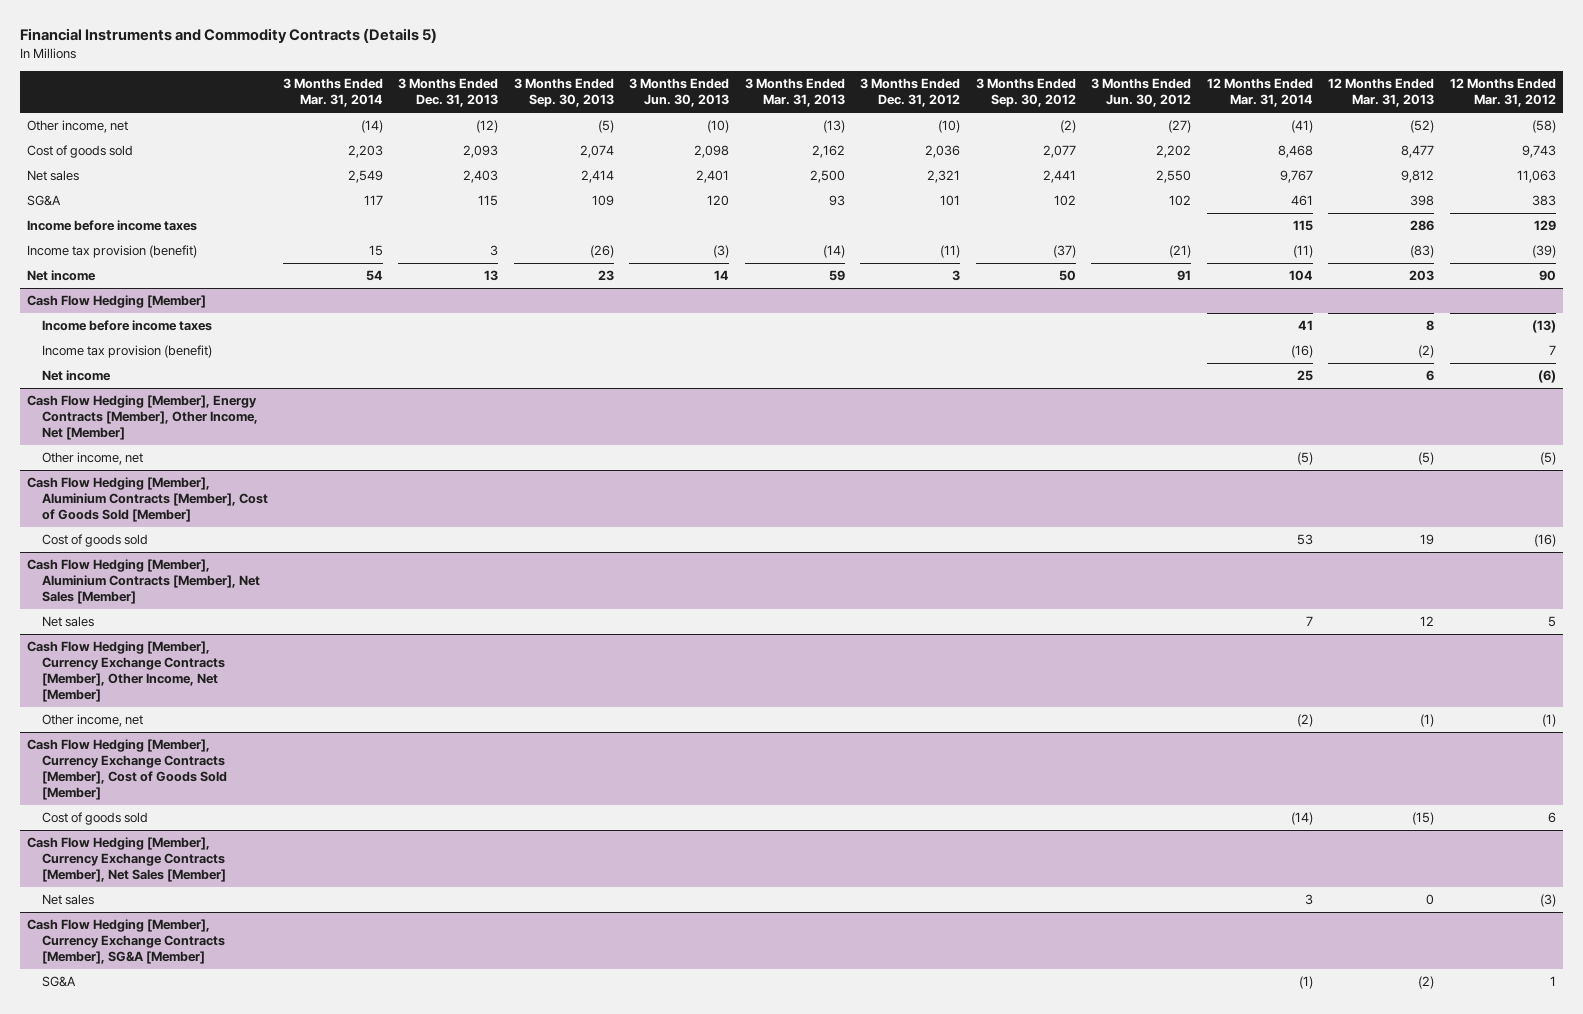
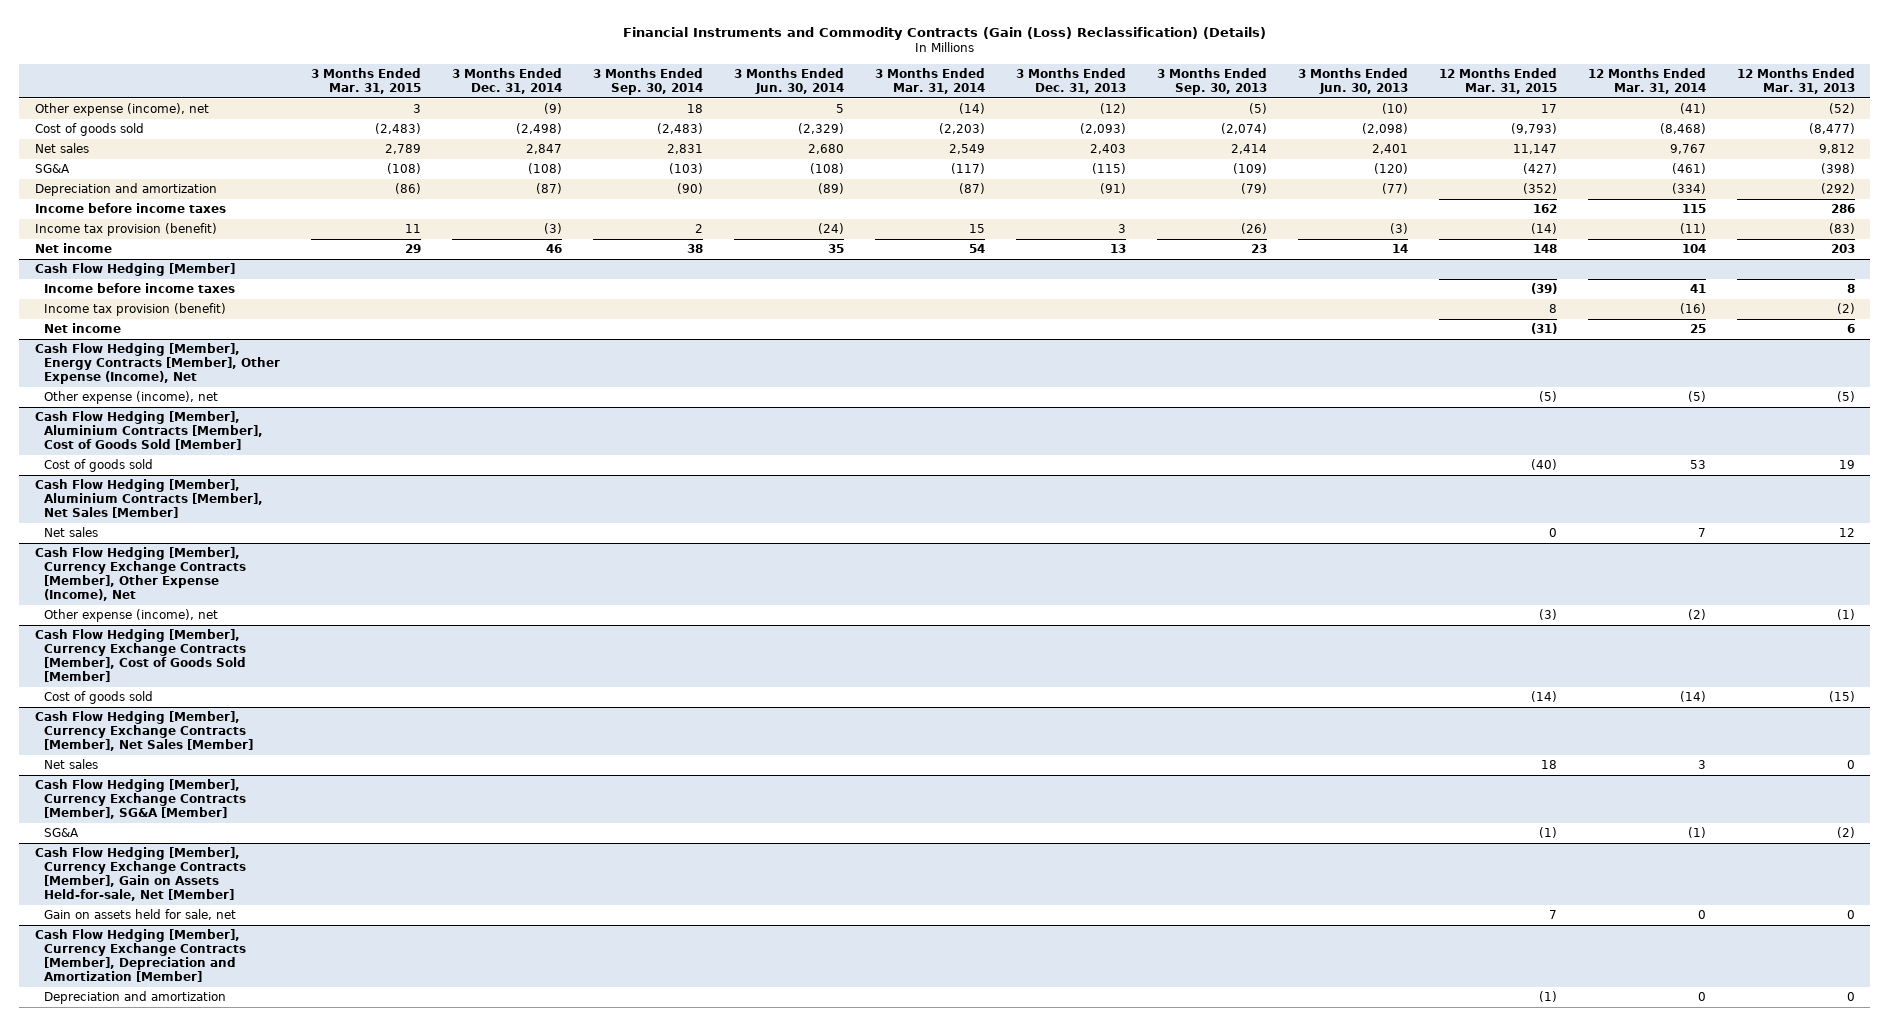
[19,28,437,44] Financial Instruments and Commodity Contracts (Details 5) -> [622,27,1266,41] Financial Instruments and Commodity Contracts (Gain (Loss) Reclassification) (Details)
[744,78,845,108] 3 Months Ended Mar. 31, 2013 -> none
[860,78,961,108] 3 Months Ended Dec. 31, 2012 -> none
[975,78,1076,108] 3 Months Ended Sep. 30, 2012 -> none
[1091,78,1192,108] 3 Months Ended Jun. 30, 2012 -> none
[1449,78,1556,108] 12 Months Ended Mar. 31, 2012 -> none
none -> [310,67,421,94] 3 Months Ended Mar. 31, 2015
none -> [451,67,562,94] 3 Months Ended Dec. 31, 2014
none -> [592,67,703,95] 3 Months Ended Sep. 30, 2014
none -> [733,67,844,94] 3 Months Ended Jun. 30, 2014
none -> [1438,67,1557,94] 12 Months Ended Mar. 31, 2015
[27,120,129,134] Other income, net -> [34,103,209,117] Other expense (income), net
[348,145,384,159] 2,203 -> [938,123,985,135] (2,203)
[463,145,499,159] 2,093 -> [1079,123,1126,135] (2,093)
[579,145,614,159] 2,074 -> [1220,123,1267,135] (2,074)
[694,145,730,159] 2,098 -> [1361,123,1408,135] (2,098)
[1277,145,1313,159] 8,468 -> [1659,123,1706,135] (8,468)
[1401,145,1435,159] 8,477 -> [1808,123,1855,135] (8,477)
[364,195,384,206] 117 -> [950,163,985,175] (117)
[478,195,499,207] 115 -> [1091,163,1126,175] (115)
[591,195,614,207] 109 -> [1232,163,1267,175] (109)
[707,195,730,207] 120 -> [1373,163,1408,175] (120)
[1290,195,1313,207] 461 -> [1671,163,1706,175] (461)
[1410,195,1435,207] 398 -> [1820,163,1855,175] (398)
none -> [34,183,217,197] Depreciation and amortization
[27,395,258,440] Cash Flow Hedging [Member], Energy Contracts [Member], Other Income, Net [Member] -> [34,343,280,385] Cash Flow Hedging [Member], Energy Contracts [Member], Other Expense (Income), Net
[41,452,143,466] Other income, net -> [43,391,218,405] Other expense (income), net
[27,641,225,702] Cash Flow Hedging [Member], Currency Exchange Contracts [Member], Other Income, Net [Member] -> [34,547,246,601] Cash Flow Hedging [Member], Currency Exchange Contracts [Member], Other Expense (Income), Net
[41,714,143,728] Other income, net -> [43,609,218,623] Other expense (income), net
none -> [34,847,246,901] Cash Flow Hedging [Member], Currency Exchange Contracts [Member], Gain on Assets Held-for-sale, Net [Member]
none -> [43,909,236,921] Gain on assets held for sale, net
none -> [34,929,246,982] Cash Flow Hedging [Member], Currency Exchange Contracts [Member], Depreciation and Amortization [Member]
none -> [43,991,226,1005] Depreciation and amortization

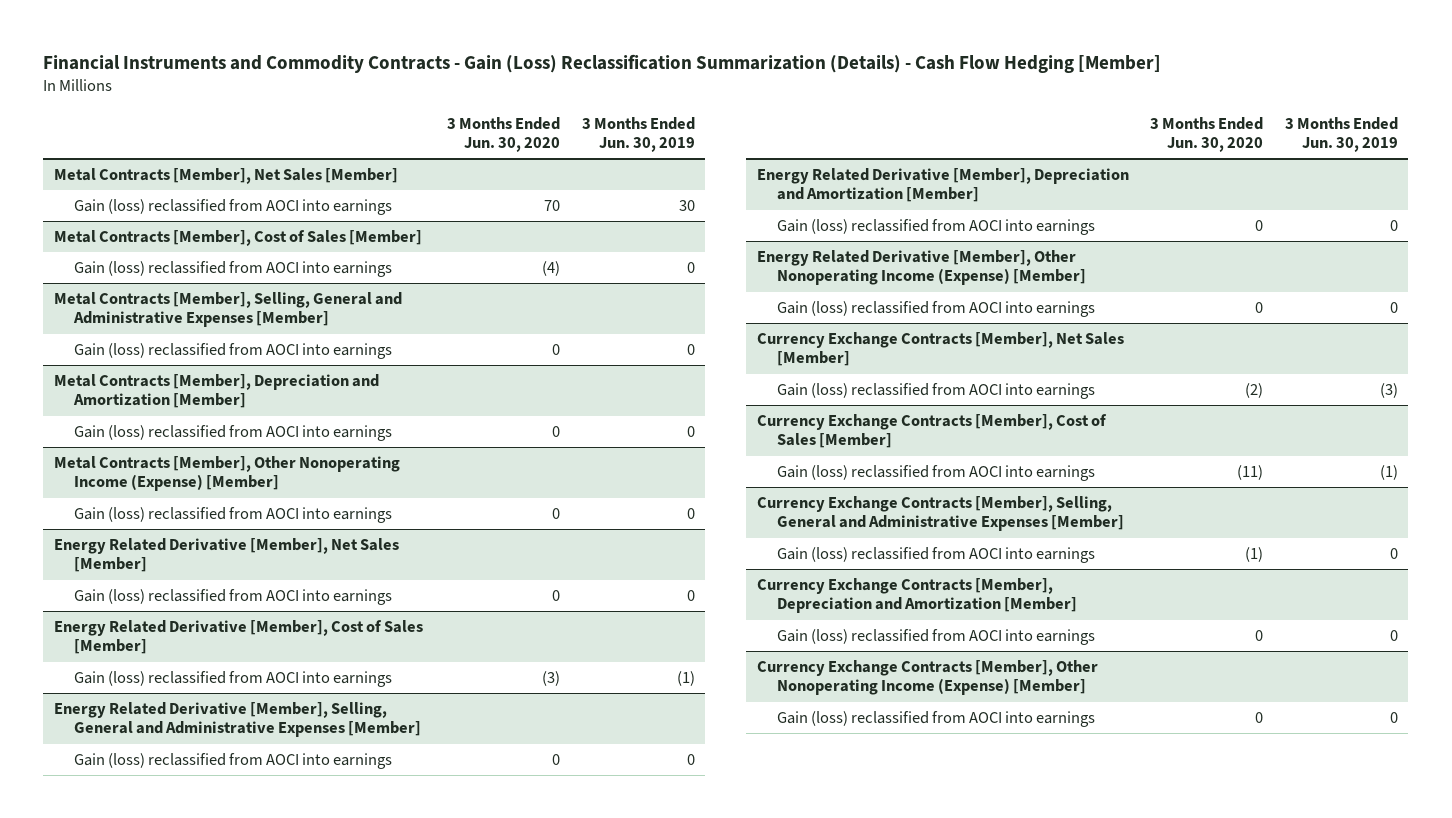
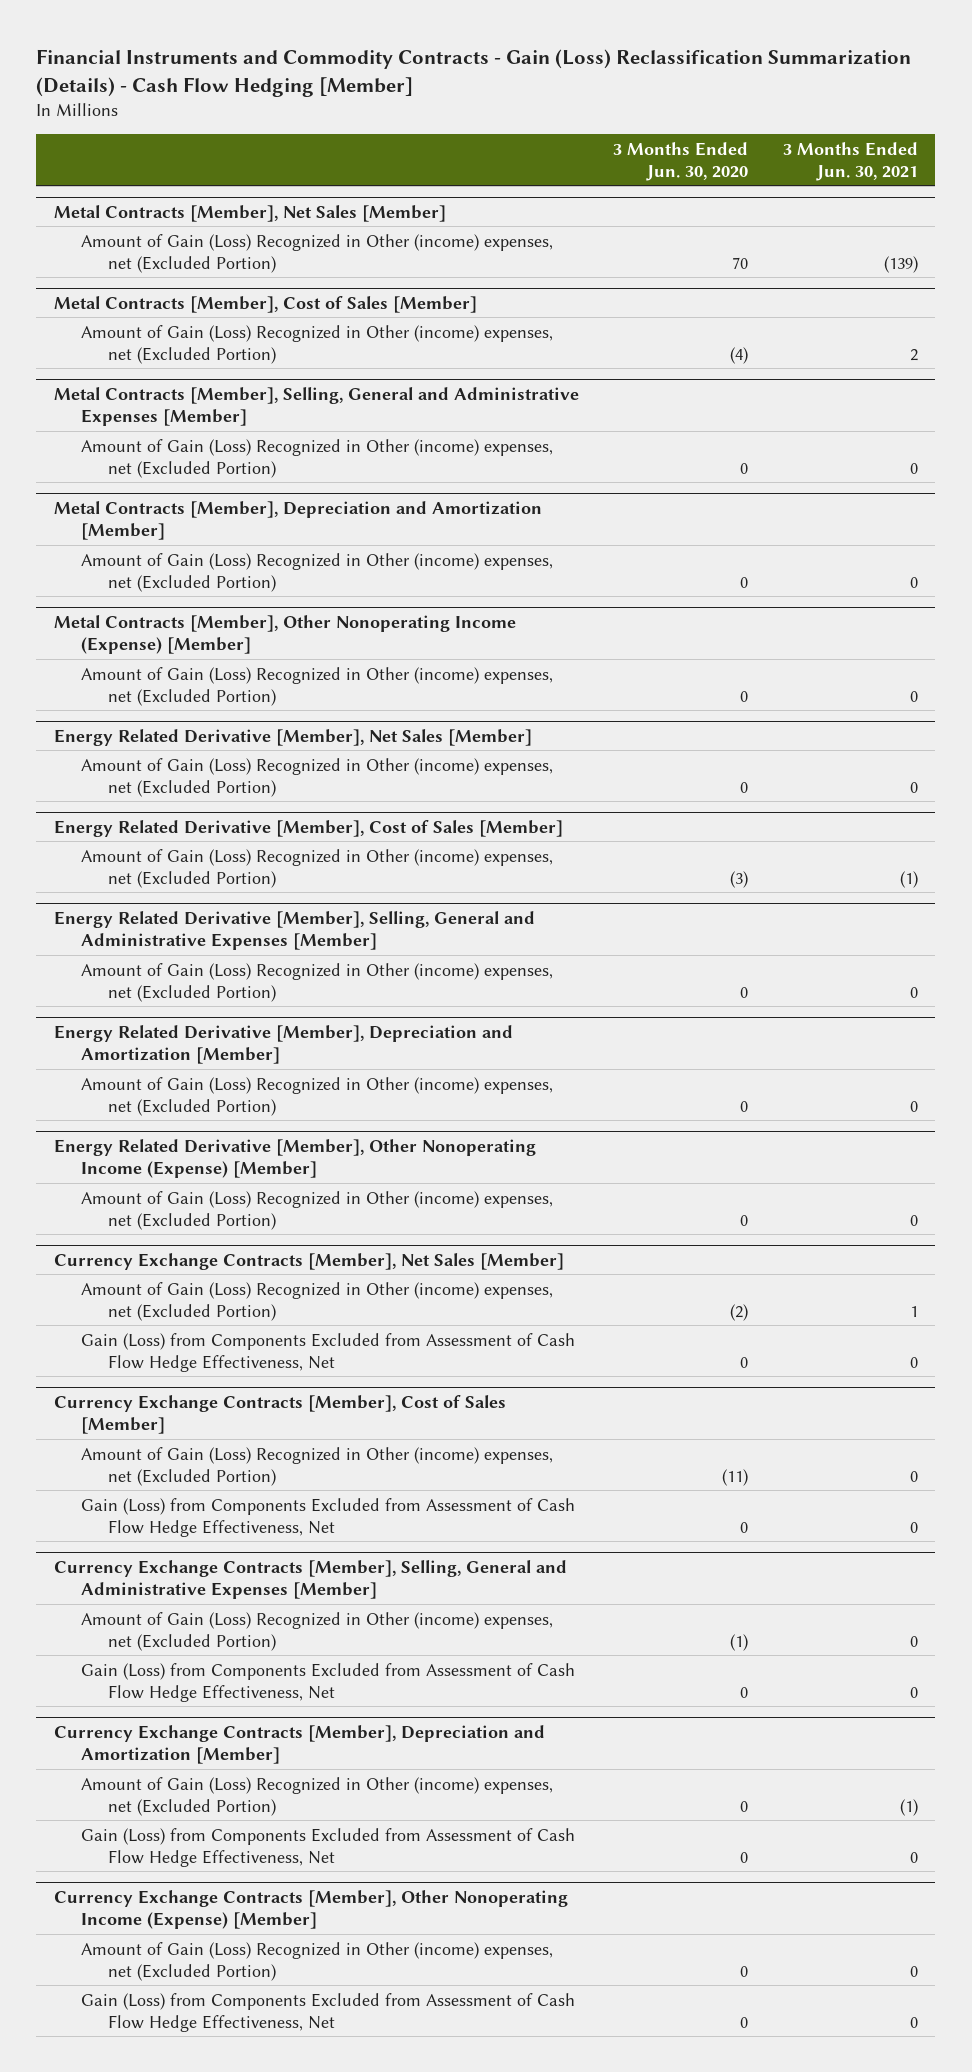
[581,116,695,152] 3 Months Ended Jun. 30, 2019 -> none
none -> [783,141,919,181] 3 Months Ended Jun. 30, 2021
[74,199,393,216] Gain (loss) reclassified from AOCI into earnings -> [81,233,554,273] Amount of Gain (Loss) Recognized in Other (income) expenses, net (Excluded Portion)
[74,261,393,278] Gain (loss) reclassified from AOCI into earnings -> [81,324,554,364] Amount of Gain (Loss) Recognized in Other (income) expenses, net (Excluded Portion)
[74,343,393,360] Gain (loss) reclassified from AOCI into earnings -> [81,438,554,478] Amount of Gain (Loss) Recognized in Other (income) expenses, net (Excluded Portion)
[74,425,393,442] Gain (loss) reclassified from AOCI into earnings -> [81,552,554,592] Amount of Gain (Loss) Recognized in Other (income) expenses, net (Excluded Portion)
[74,507,393,524] Gain (loss) reclassified from AOCI into earnings -> [81,666,554,706] Amount of Gain (Loss) Recognized in Other (income) expenses, net (Excluded Portion)
[74,589,393,606] Gain (loss) reclassified from AOCI into earnings -> [81,757,554,797] Amount of Gain (Loss) Recognized in Other (income) expenses, net (Excluded Portion)
[74,671,393,688] Gain (loss) reclassified from AOCI into earnings -> [81,848,554,888] Amount of Gain (Loss) Recognized in Other (income) expenses, net (Excluded Portion)
[74,753,393,770] Gain (loss) reclassified from AOCI into earnings -> [81,962,554,1002] Amount of Gain (Loss) Recognized in Other (income) expenses, net (Excluded Portion)
[777,219,1096,236] Gain (loss) reclassified from AOCI into earnings -> [81,1076,554,1116] Amount of Gain (Loss) Recognized in Other (income) expenses, net (Excluded Portion)
[777,301,1096,318] Gain (loss) reclassified from AOCI into earnings -> [81,1190,554,1230] Amount of Gain (Loss) Recognized in Other (income) expenses, net (Excluded Portion)
[777,383,1096,400] Gain (loss) reclassified from AOCI into earnings -> [81,1281,554,1321] Amount of Gain (Loss) Recognized in Other (income) expenses, net (Excluded Portion)
none -> [81,1332,576,1372] Gain (Loss) from Components Excluded from Assessment of Cash Flow Hedge Effectiveness, Net
[777,465,1096,482] Gain (loss) reclassified from AOCI into earnings -> [81,1446,554,1486] Amount of Gain (Loss) Recognized in Other (income) expenses, net (Excluded Portion)
none -> [81,1497,576,1537] Gain (Loss) from Components Excluded from Assessment of Cash Flow Hedge Effectiveness, Net
[777,547,1096,564] Gain (loss) reclassified from AOCI into earnings -> [81,1611,554,1651] Amount of Gain (Loss) Recognized in Other (income) expenses, net (Excluded Portion)
none -> [81,1662,576,1702] Gain (Loss) from Components Excluded from Assessment of Cash Flow Hedge Effectiveness, Net
[777,629,1096,646] Gain (loss) reclassified from AOCI into earnings -> [81,1776,554,1816] Amount of Gain (Loss) Recognized in Other (income) expenses, net (Excluded Portion)
none -> [81,1827,576,1867] Gain (Loss) from Components Excluded from Assessment of Cash Flow Hedge Effectiveness, Net
[777,711,1096,728] Gain (loss) reclassified from AOCI into earnings -> [81,1941,554,1981] Amount of Gain (Loss) Recognized in Other (income) expenses, net (Excluded Portion)
none -> [81,1992,576,2032] Gain (Loss) from Components Excluded from Assessment of Cash Flow Hedge Effectiveness, Net

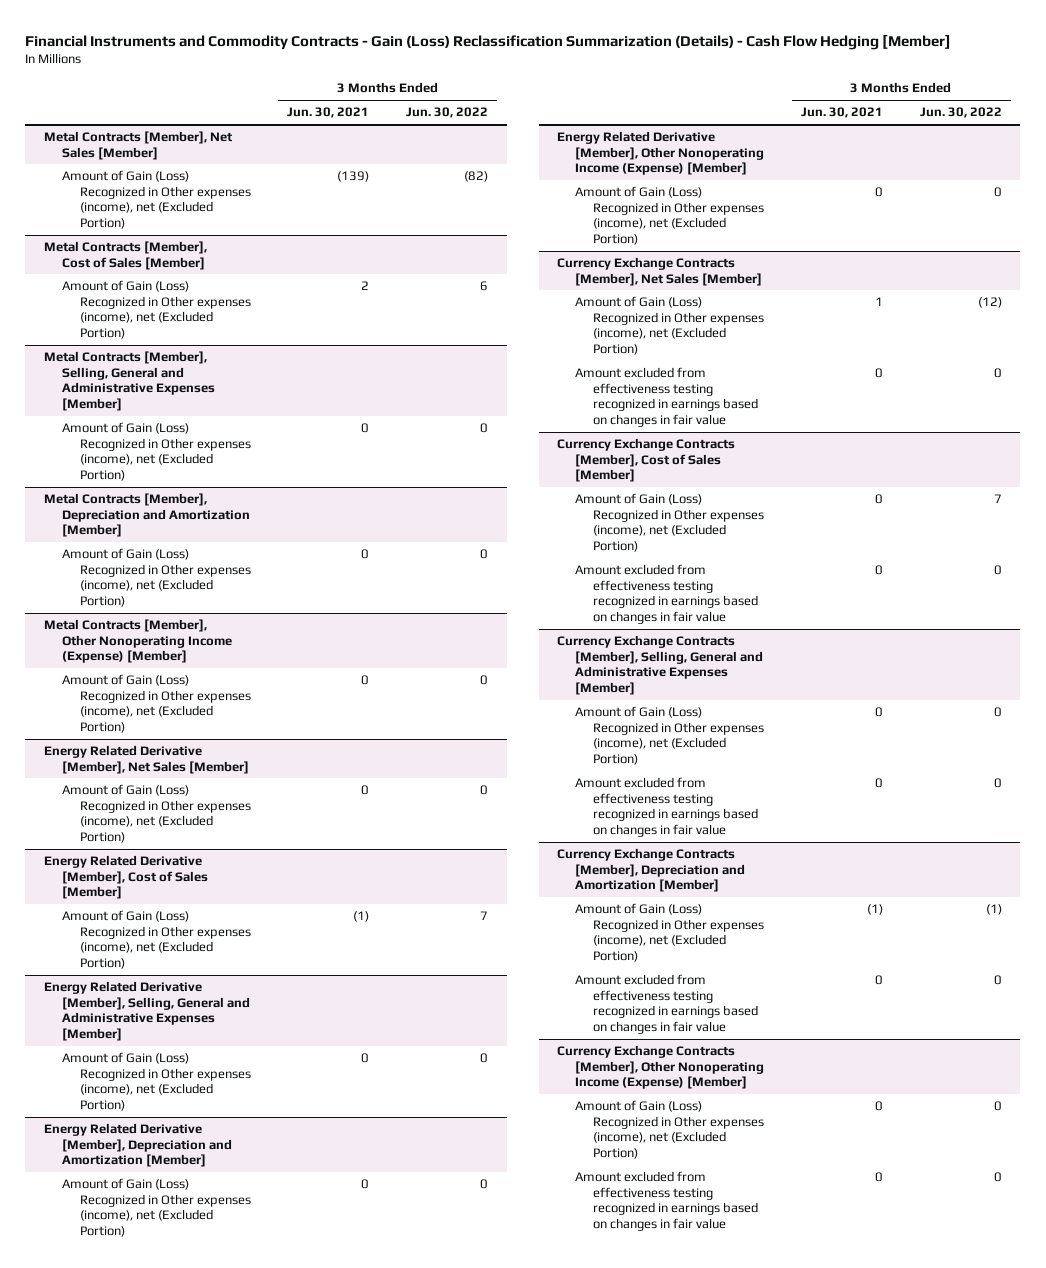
[613,141,749,181] 3 Months Ended Jun. 30, 2020 -> none
none -> [406,107,489,119] Jun. 30, 2022
[81,233,554,273] Amount of Gain (Loss) Recognized in Other (income) expenses, net (Excluded Portion) -> [61,170,251,229] Amount of Gain (Loss) Recognized in Other expenses (income), net (Excluded Portion)
[81,324,554,364] Amount of Gain (Loss) Recognized in Other (income) expenses, net (Excluded Portion) -> [61,280,251,339] Amount of Gain (Loss) Recognized in Other expenses (income), net (Excluded Portion)
[81,438,554,478] Amount of Gain (Loss) Recognized in Other (income) expenses, net (Excluded Portion) -> [61,422,251,481] Amount of Gain (Loss) Recognized in Other expenses (income), net (Excluded Portion)
[81,552,554,592] Amount of Gain (Loss) Recognized in Other (income) expenses, net (Excluded Portion) -> [61,548,251,607] Amount of Gain (Loss) Recognized in Other expenses (income), net (Excluded Portion)
[81,666,554,706] Amount of Gain (Loss) Recognized in Other (income) expenses, net (Excluded Portion) -> [61,674,251,733] Amount of Gain (Loss) Recognized in Other expenses (income), net (Excluded Portion)
[81,757,554,797] Amount of Gain (Loss) Recognized in Other (income) expenses, net (Excluded Portion) -> [61,784,251,843] Amount of Gain (Loss) Recognized in Other expenses (income), net (Excluded Portion)
[81,848,554,888] Amount of Gain (Loss) Recognized in Other (income) expenses, net (Excluded Portion) -> [61,910,251,969] Amount of Gain (Loss) Recognized in Other expenses (income), net (Excluded Portion)
[81,962,554,1002] Amount of Gain (Loss) Recognized in Other (income) expenses, net (Excluded Portion) -> [61,1052,251,1111] Amount of Gain (Loss) Recognized in Other expenses (income), net (Excluded Portion)
[81,1076,554,1116] Amount of Gain (Loss) Recognized in Other (income) expenses, net (Excluded Portion) -> [61,1178,251,1237] Amount of Gain (Loss) Recognized in Other expenses (income), net (Excluded Portion)
[81,1190,554,1230] Amount of Gain (Loss) Recognized in Other (income) expenses, net (Excluded Portion) -> [575,186,765,245] Amount of Gain (Loss) Recognized in Other expenses (income), net (Excluded Portion)
[81,1281,554,1321] Amount of Gain (Loss) Recognized in Other (income) expenses, net (Excluded Portion) -> [575,296,765,355] Amount of Gain (Loss) Recognized in Other expenses (income), net (Excluded Portion)
[81,1332,576,1372] Gain (Loss) from Components Excluded from Assessment of Cash Flow Hedge Effectiveness, Net -> [575,367,759,427] Amount excluded from effectiveness testing recognized in earnings based on changes in fair value
[81,1446,554,1486] Amount of Gain (Loss) Recognized in Other (income) expenses, net (Excluded Portion) -> [575,493,765,552] Amount of Gain (Loss) Recognized in Other expenses (income), net (Excluded Portion)
[81,1497,576,1537] Gain (Loss) from Components Excluded from Assessment of Cash Flow Hedge Effectiveness, Net -> [575,564,759,624] Amount excluded from effectiveness testing recognized in earnings based on changes in fair value
[81,1611,554,1651] Amount of Gain (Loss) Recognized in Other (income) expenses, net (Excluded Portion) -> [575,706,765,765] Amount of Gain (Loss) Recognized in Other expenses (income), net (Excluded Portion)
[81,1662,576,1702] Gain (Loss) from Components Excluded from Assessment of Cash Flow Hedge Effectiveness, Net -> [575,777,759,837] Amount excluded from effectiveness testing recognized in earnings based on changes in fair value
[81,1776,554,1816] Amount of Gain (Loss) Recognized in Other (income) expenses, net (Excluded Portion) -> [575,903,765,962] Amount of Gain (Loss) Recognized in Other expenses (income), net (Excluded Portion)
[81,1827,576,1867] Gain (Loss) from Components Excluded from Assessment of Cash Flow Hedge Effectiveness, Net -> [575,974,759,1034] Amount excluded from effectiveness testing recognized in earnings based on changes in fair value
[81,1941,554,1981] Amount of Gain (Loss) Recognized in Other (income) expenses, net (Excluded Portion) -> [575,1100,765,1159] Amount of Gain (Loss) Recognized in Other expenses (income), net (Excluded Portion)
[81,1992,576,2032] Gain (Loss) from Components Excluded from Assessment of Cash Flow Hedge Effectiveness, Net -> [575,1171,759,1231] Amount excluded from effectiveness testing recognized in earnings based on changes in fair value

